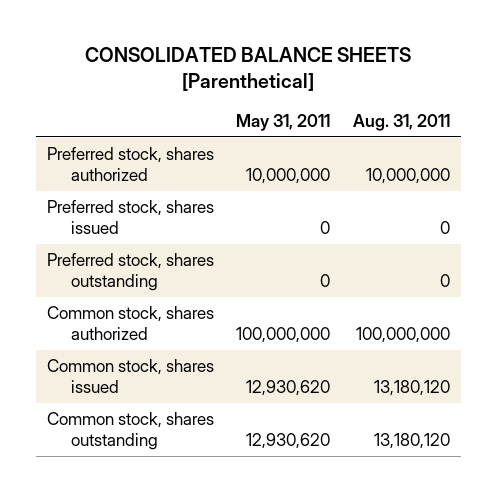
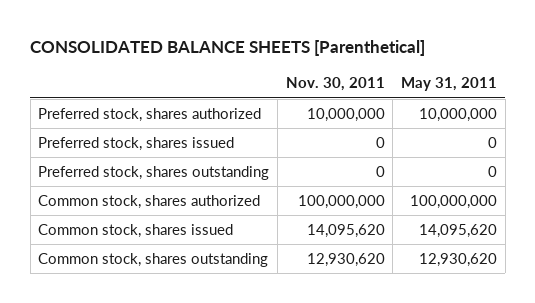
[352,114,450,132] Aug. 31, 2011 -> none
none -> [285,77,385,92] Nov. 30, 2011
[246,380,331,397] 12,930,620 -> [419,224,498,239] 14,095,620

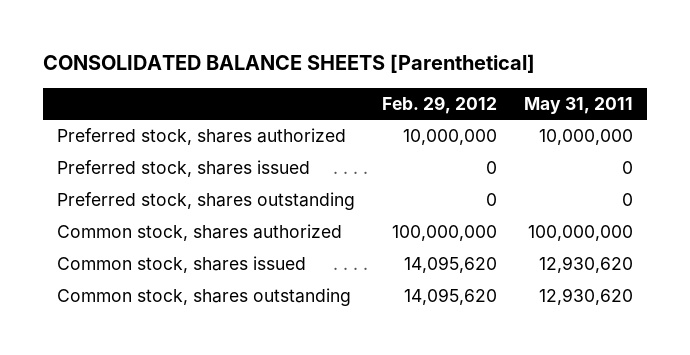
[285,77,385,92] Nov. 30, 2011 -> none
none -> [381,95,497,114] Feb. 29, 2012
[419,224,498,239] 14,095,620 -> [539,256,634,274] 12,930,620

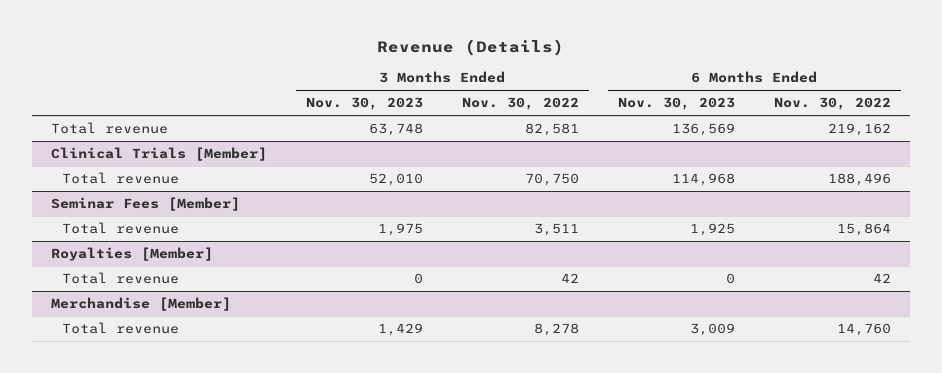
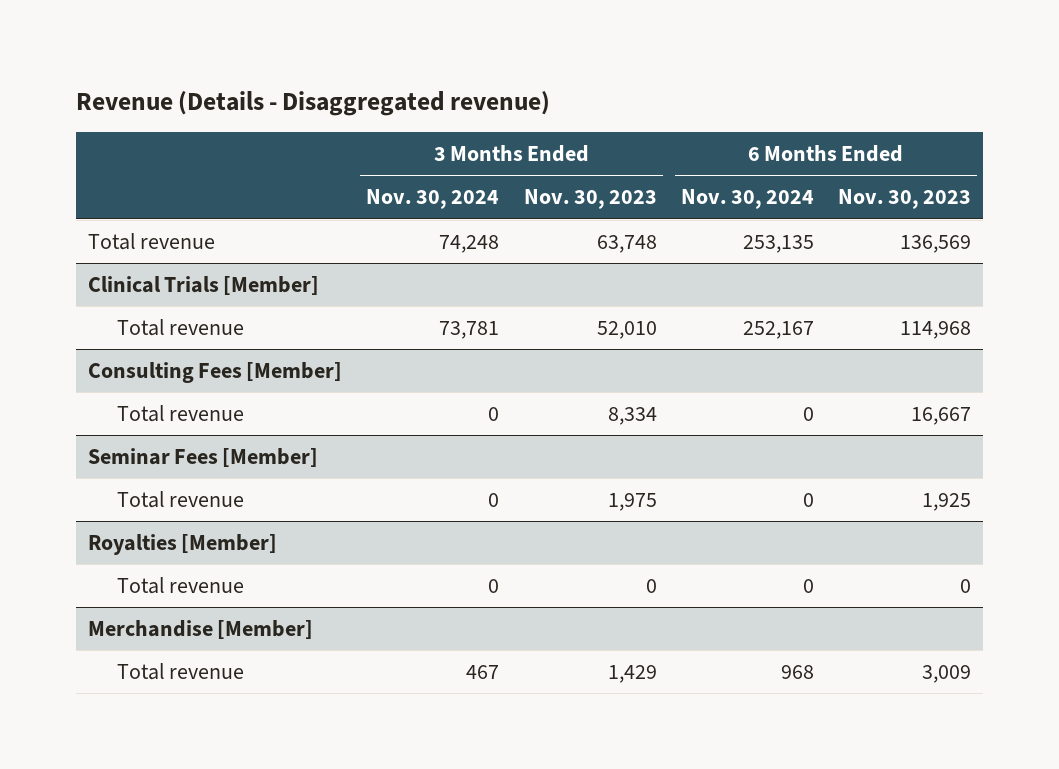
[376,38,564,56] Revenue (Details) -> [76,91,551,117] Revenue (Details - Disaggregated revenue)
[461,97,579,111] Nov. 30, 2022 -> none
[773,97,891,111] Nov. 30, 2022 -> none
none -> [366,189,500,210] Nov. 30, 2024
none -> [680,189,814,210] Nov. 30, 2024
none -> [88,361,343,383] Consulting Fees [Member]
none -> [116,404,244,422] Total revenue

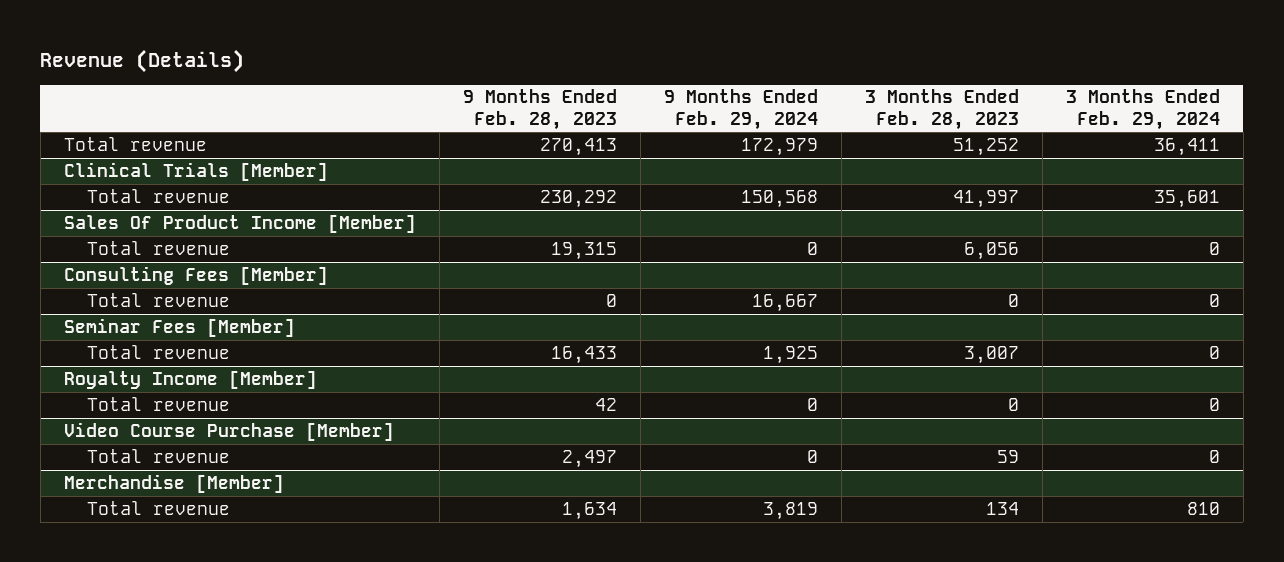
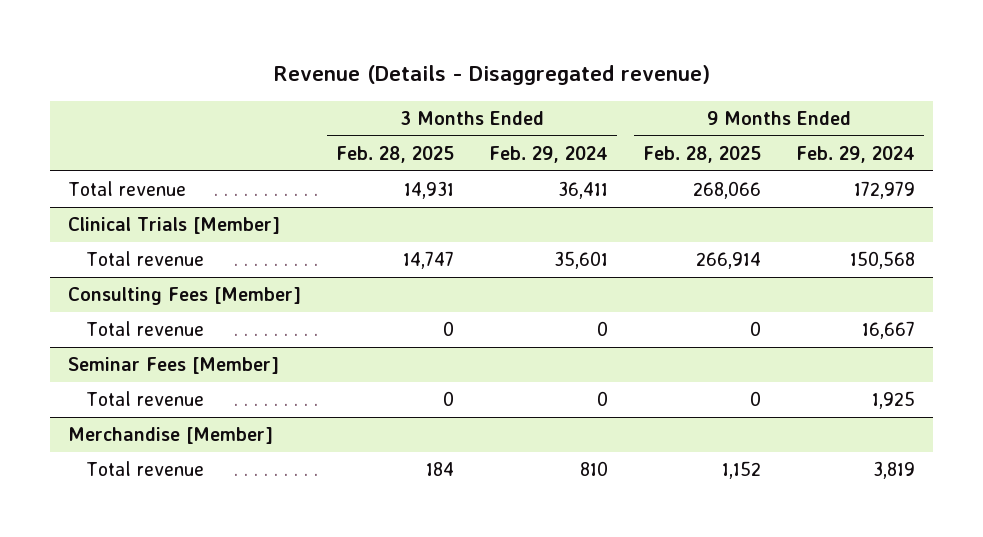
[40,49,245,74] Revenue (Details) -> [273,64,710,85] Revenue (Details - Disaggregated revenue)
[462,89,617,130] 9 Months Ended Feb. 28, 2023 -> none
[864,89,1019,130] 3 Months Ended Feb. 28, 2023 -> none
none -> [335,145,454,163] Feb. 28, 2025
none -> [643,145,762,163] Feb. 28, 2025
[63,213,416,233] Sales Of Product Income [Member] -> none
[87,240,231,255] Total revenue -> none
[63,369,317,389] Royalty Income [Member] -> none
[87,396,231,411] Total revenue -> none
[63,421,394,441] Video Course Purchase [Member] -> none
[87,448,231,463] Total revenue -> none

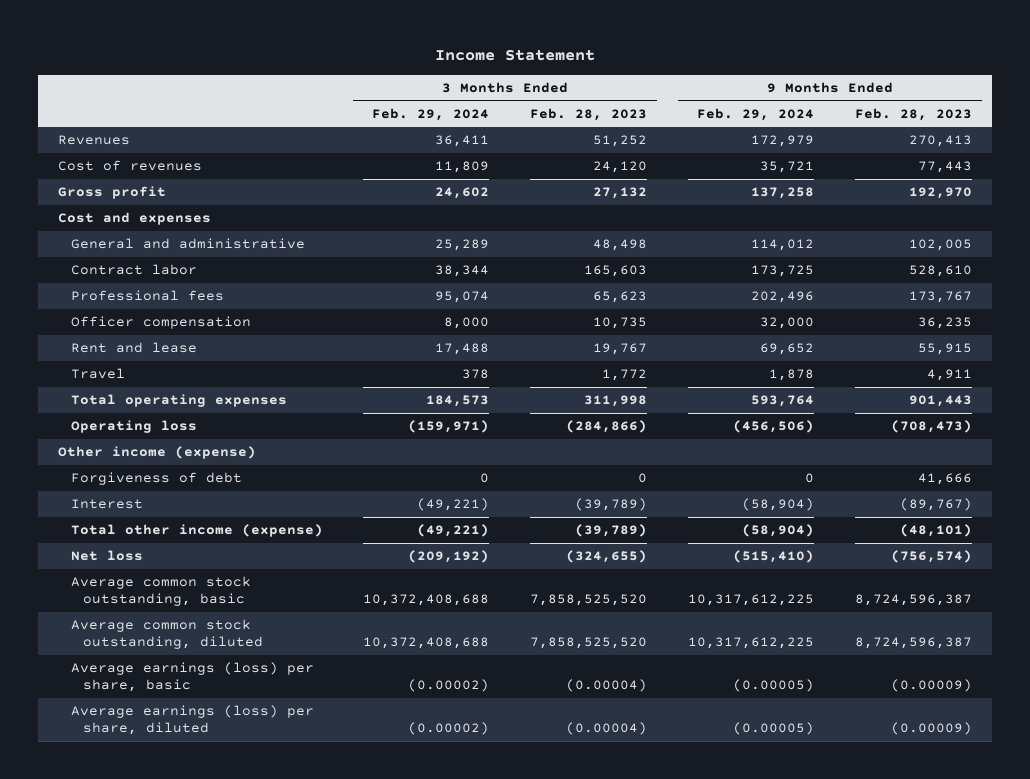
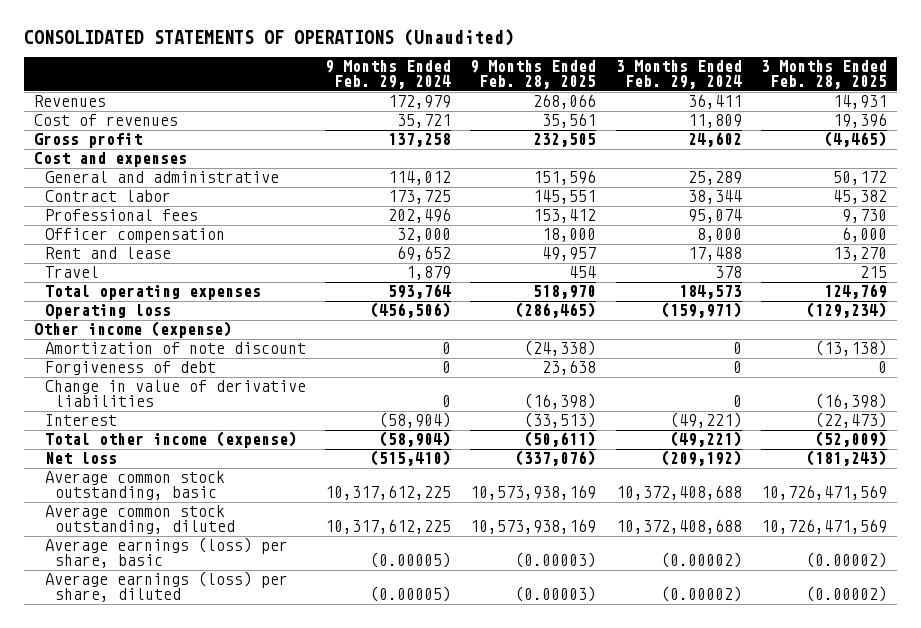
[434,49,595,62] Income Statement -> [24,29,515,47] CONSOLIDATED STATEMENTS OF OPERATIONS (Unaudited)
[530,107,648,121] Feb. 28, 2023 -> none
[854,107,972,121] Feb. 28, 2023 -> none
none -> [470,60,597,90] 9 Months Ended Feb. 28, 2025
none -> [761,60,888,90] 3 Months Ended Feb. 28, 2025
[769,369,815,382] 1,878 -> [406,266,452,281] 1,879
none -> [44,342,306,355] Amortization of note discount
none -> [44,380,306,408] Change in value of derivative liabilities

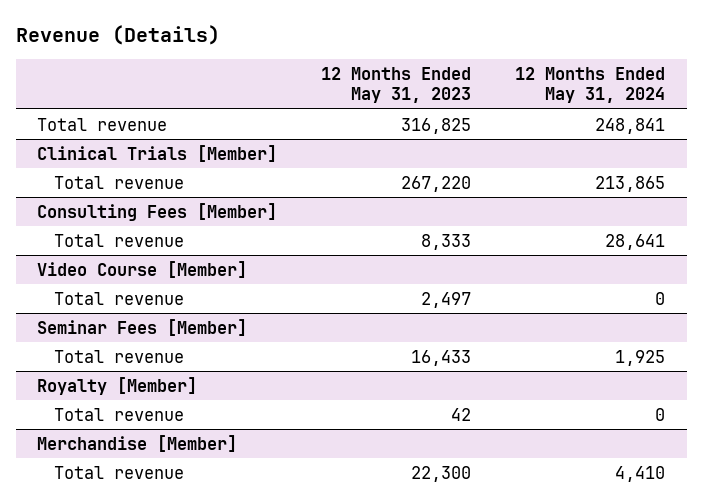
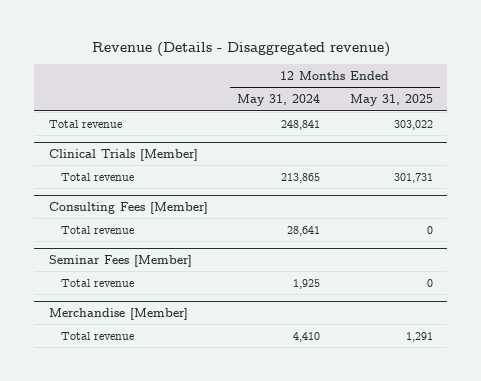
[15,24,220,45] Revenue (Details) -> [91,42,390,58] Revenue (Details - Disaggregated revenue)
[321,66,472,104] 12 Months Ended May 31, 2023 -> none
none -> [349,94,433,107] May 31, 2025
[37,260,248,278] Video Course [Member] -> none
[53,291,184,305] Total revenue -> none
[37,376,198,395] Royalty [Member] -> none
[53,407,184,421] Total revenue -> none

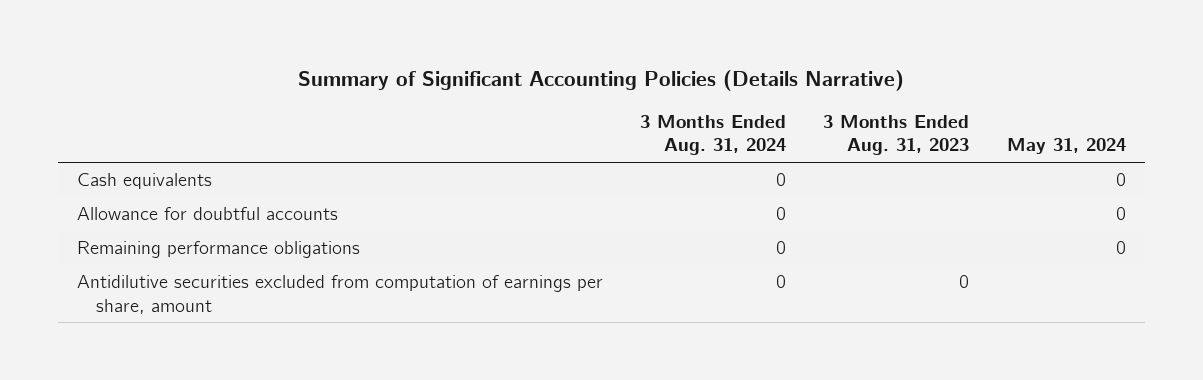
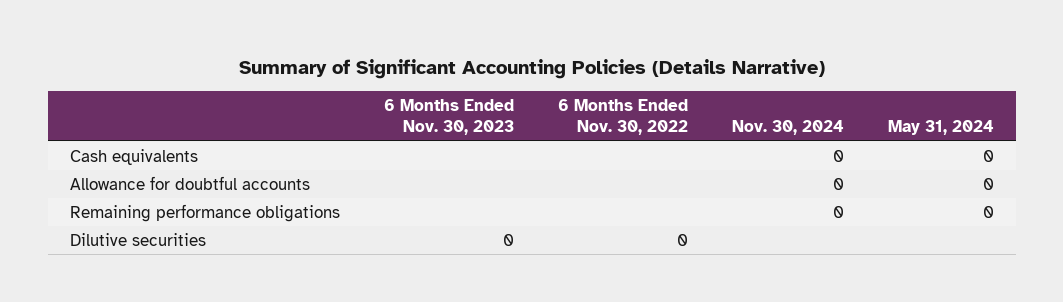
[640,115,787,156] 3 Months Ended Aug. 31, 2024 -> none
[823,115,970,156] 3 Months Ended Aug. 31, 2023 -> none
none -> [383,98,514,136] 6 Months Ended Nov. 30, 2023
none -> [557,98,688,136] 6 Months Ended Nov. 30, 2022
none -> [731,120,844,136] Nov. 30, 2024
[76,275,603,314] Antidilutive securities excluded from computation of earnings per share, amount -> [69,232,206,246] Dilutive securities

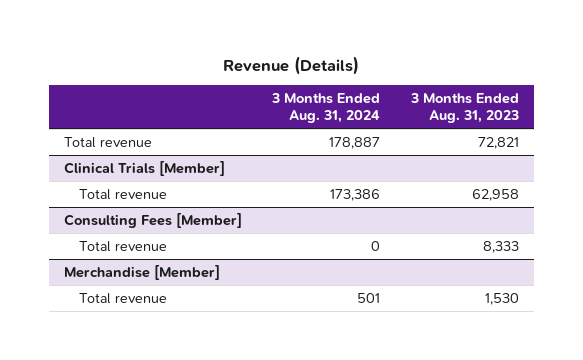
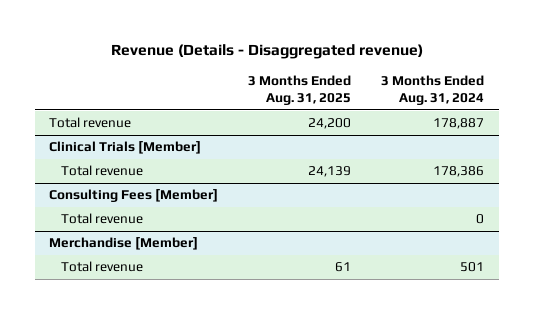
[223,55,360,75] Revenue (Details) -> [110,44,423,60] Revenue (Details - Disaggregated revenue)
[409,93,519,123] 3 Months Ended Aug. 31, 2023 -> none
none -> [248,75,352,106] 3 Months Ended Aug. 31, 2025
[330,188,381,201] 173,386 -> [433,166,485,178] 178,386

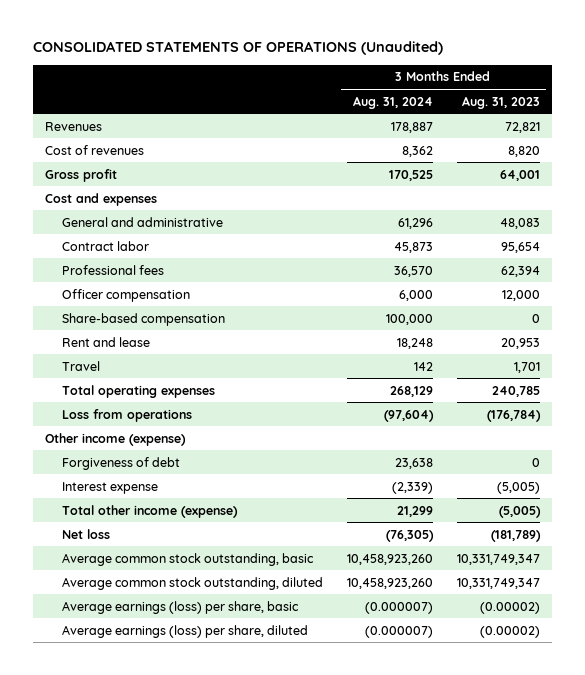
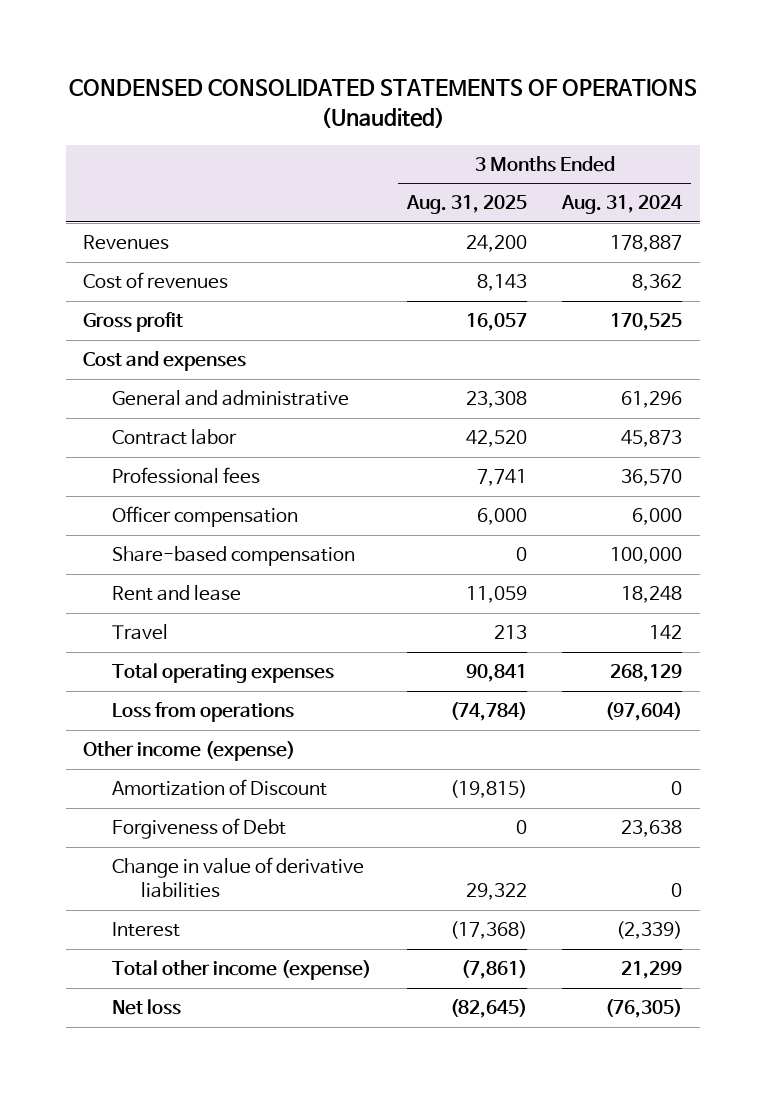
[32,41,443,56] CONSOLIDATED STATEMENTS OF OPERATIONS (Unaudited) -> [68,79,697,129] CONDENSED CONSOLIDATED STATEMENTS OF OPERATIONS (Unaudited)
[462,95,541,109] Aug. 31, 2023 -> none
none -> [405,195,527,215] Aug. 31, 2025
none -> [112,779,328,797] Amortization of Discount
[61,456,180,470] Forgiveness of debt -> [112,818,287,840] Forgiveness of Debt
none -> [112,857,365,899] Change in value of derivative liabilities
[61,481,158,494] Interest expense -> [112,922,181,938] Interest
[61,552,314,566] Average common stock outstanding, basic -> none
[61,576,323,590] Average common stock outstanding, diluted -> none
[61,600,299,614] Average earnings (loss) per share, basic -> none
[61,624,308,638] Average earnings (loss) per share, diluted -> none

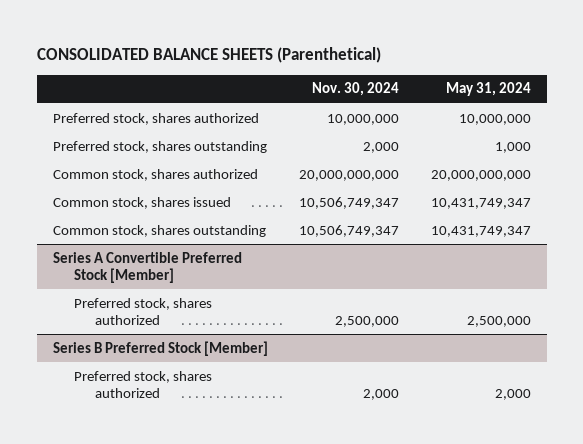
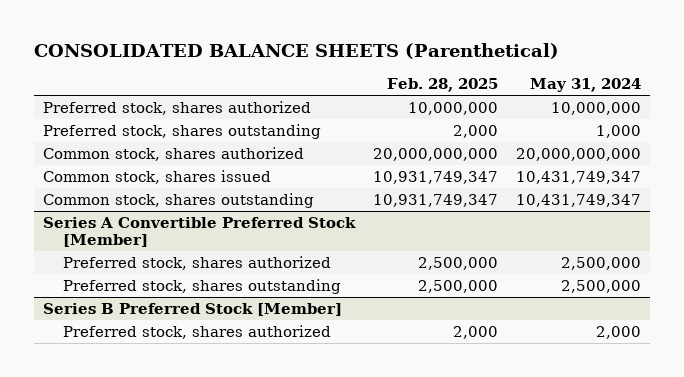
[312,82,400,97] Nov. 30, 2024 -> none
none -> [387,78,499,93] Feb. 28, 2025
none -> [62,278,341,294] Preferred stock, shares outstanding

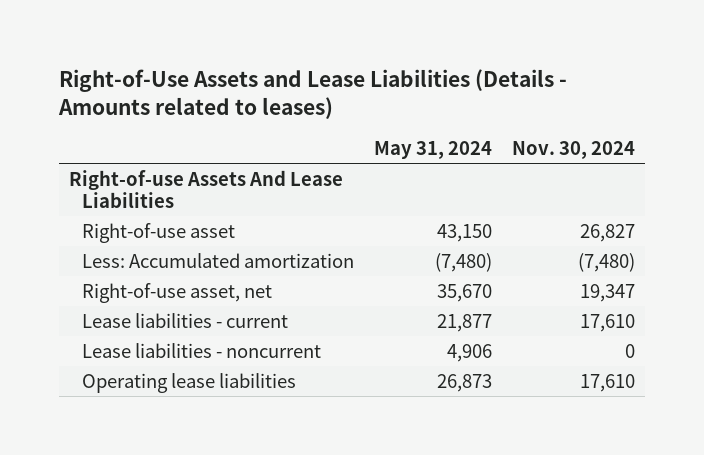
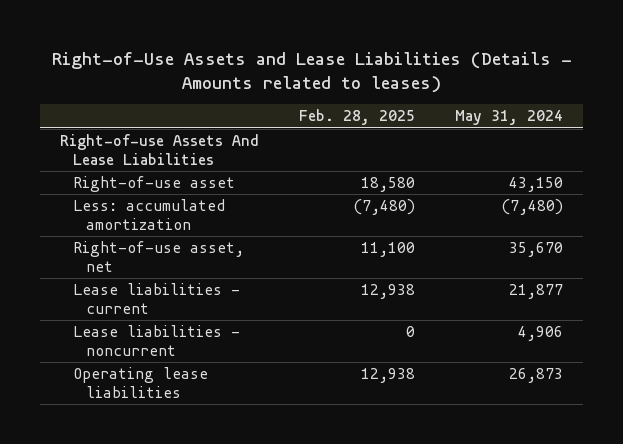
[512,141,636,160] Nov. 30, 2024 -> none
none -> [299,109,416,126] Feb. 28, 2025
[81,252,354,268] Less: Accumulated amortization -> [72,199,225,230] Less: accumulated amortization

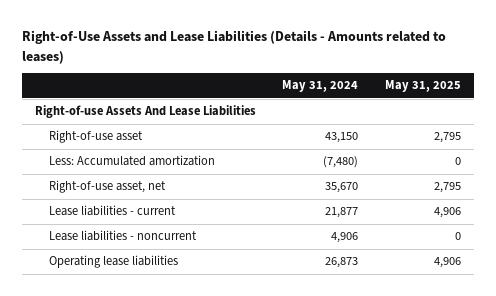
[299,109,416,126] Feb. 28, 2025 -> none
none -> [384,80,461,93] May 31, 2025
[72,199,225,230] Less: accumulated amortization -> [49,155,216,167] Less: Accumulated amortization

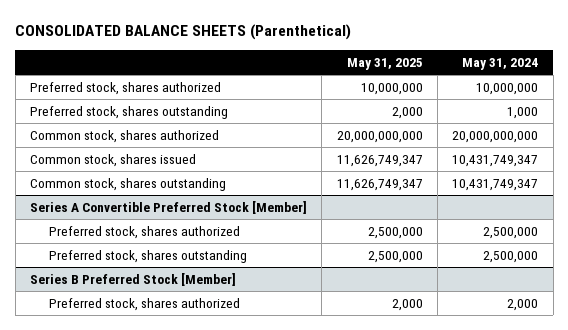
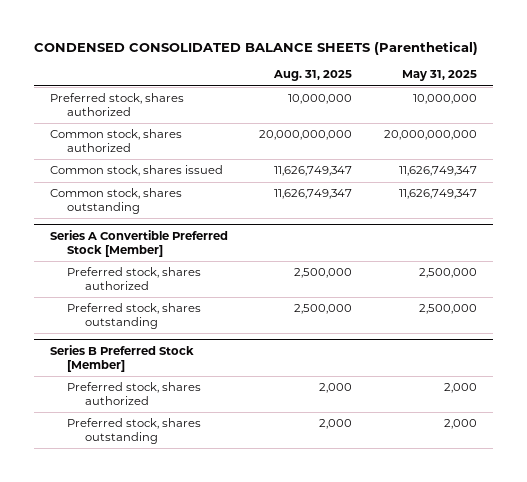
[15,24,352,41] CONSOLIDATED BALANCE SHEETS (Parenthetical) -> [33,40,478,55] CONDENSED CONSOLIDATED BALANCE SHEETS (Parenthetical)
[462,58,539,71] May 31, 2024 -> none
none -> [273,70,353,82] Aug. 31, 2025
[30,105,229,119] Preferred stock, shares outstanding -> none
none -> [67,418,202,445] Preferred stock, shares outstanding

